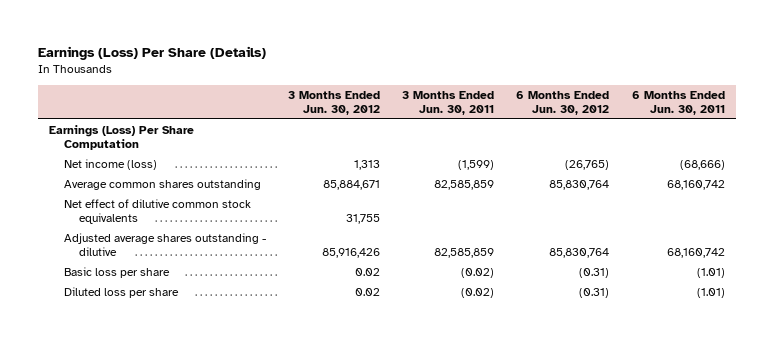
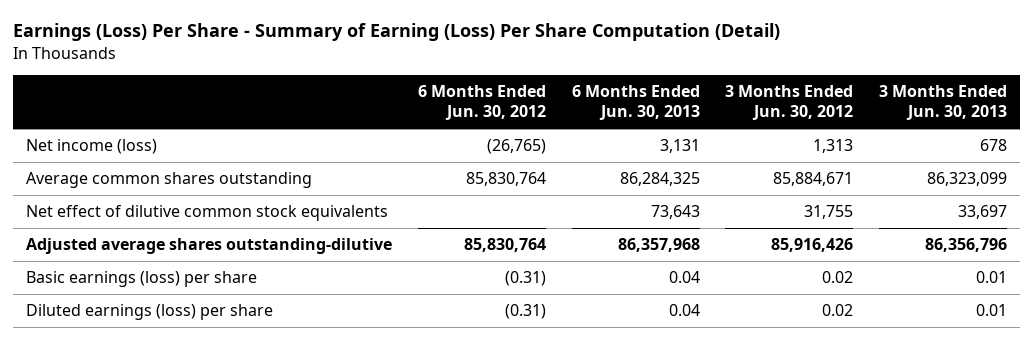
[38,45,267,60] Earnings (Loss) Per Share (Details) -> [12,23,780,42] Earnings (Loss) Per Share - Summary of Earning (Loss) Per Share Computation (Detail)
[402,90,495,115] 3 Months Ended Jun. 30, 2011 -> none
[631,90,725,115] 6 Months Ended Jun. 30, 2011 -> none
none -> [571,84,700,121] 6 Months Ended Jun. 30, 2013
none -> [879,84,1008,121] 3 Months Ended Jun. 30, 2013
[49,124,195,150] Earnings (Loss) Per Share Computation -> none
[64,232,267,256] Adjusted average shares outstanding - dilutive -> [25,238,392,255] Adjusted average shares outstanding-dilutive
[64,266,171,278] Basic loss per share -> [25,271,257,288] Basic earnings (loss) per share
[64,286,180,298] Diluted loss per share -> [25,304,273,321] Diluted earnings (loss) per share

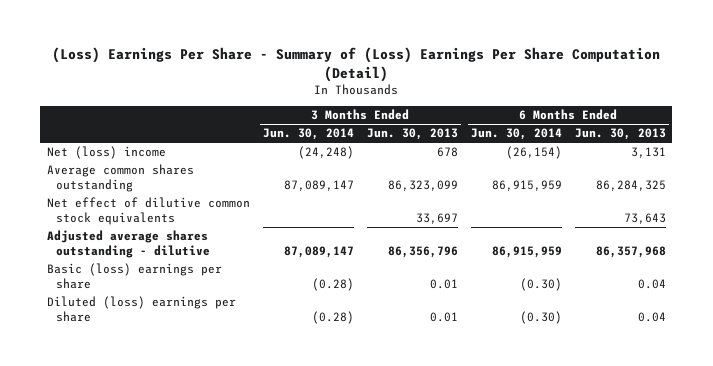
[12,23,780,42] Earnings (Loss) Per Share - Summary of Earning (Loss) Per Share Computation (Detail) -> [52,47,661,82] (Loss) Earnings Per Share - Summary of (Loss) Earnings Per Share Computation (Detail)
[417,84,546,121] 6 Months Ended Jun. 30, 2012 -> none
[725,84,854,121] 3 Months Ended Jun. 30, 2012 -> none
none -> [262,128,354,141] Jun. 30, 2014
none -> [470,128,562,141] Jun. 30, 2014
[25,139,157,155] Net income (loss) -> [46,146,166,160] Net (loss) income
[25,238,392,255] Adjusted average shares outstanding-dilutive -> [46,230,210,259] Adjusted average shares outstanding - dilutive
[25,271,257,288] Basic earnings (loss) per share -> [46,263,222,290] Basic (loss) earnings per share
[25,304,273,321] Diluted earnings (loss) per share -> [46,296,236,323] Diluted (loss) earnings per share

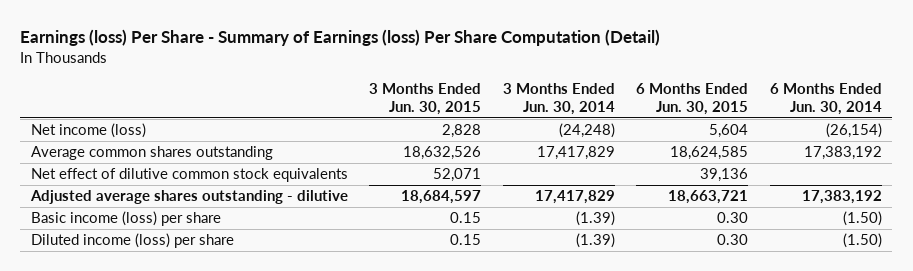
[52,47,661,82] (Loss) Earnings Per Share - Summary of (Loss) Earnings Per Share Computation (Detail) -> [20,29,661,47] Earnings (loss) Per Share - Summary of Earnings (loss) Per Share Computation (Detail)
[366,128,458,141] Jun. 30, 2013 -> none
[574,128,666,141] Jun. 30, 2013 -> none
none -> [369,83,482,116] 3 Months Ended Jun. 30, 2015
none -> [636,83,749,116] 6 Months Ended Jun. 30, 2015
[46,146,166,160] Net (loss) income -> [31,123,147,139] Net income (loss)
[283,180,354,192] 87,089,147 -> [536,146,615,161] 17,417,829
[491,180,562,192] 86,915,959 -> [803,146,882,161] 17,383,192
[283,246,354,259] 87,089,147 -> [534,190,615,205] 17,417,829
[491,246,562,259] 86,915,959 -> [801,190,882,205] 17,383,192
[46,263,222,290] Basic (loss) earnings per share -> [31,211,222,227] Basic income (loss) per share
[311,278,354,292] (0.28) -> [575,211,615,227] (1.39)
[519,278,562,292] (0.30) -> [842,211,882,227] (1.50)
[46,296,236,323] Diluted (loss) earnings per share -> [31,233,235,249] Diluted income (loss) per share
[311,311,354,325] (0.28) -> [575,233,615,249] (1.39)
[519,311,562,325] (0.30) -> [842,233,882,249] (1.50)

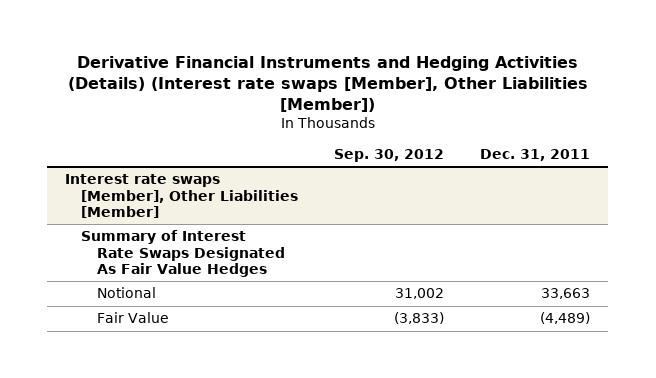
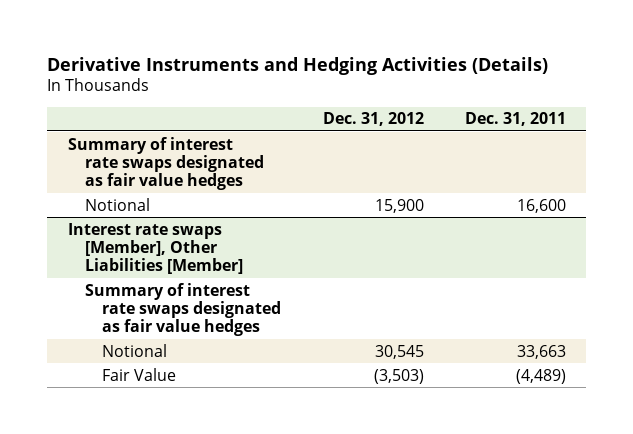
[67,55,588,112] Derivative Financial Instruments and Hedging Activities (Details) (Interest rate swaps [Member], Other Liabilities [Member]) -> [46,56,548,75] Derivative Instruments and Hedging Activities (Details)
[334,148,445,162] Sep. 30, 2012 -> none
none -> [322,112,424,127] Dec. 31, 2012
none -> [67,136,264,191] Summary of interest rate swaps designated as fair value hedges
none -> [84,197,150,211] Notional
[81,230,286,277] Summary of Interest Rate Swaps Designated As Fair Value Hedges -> [84,282,282,337] Summary of interest rate swaps designated as fair value hedges

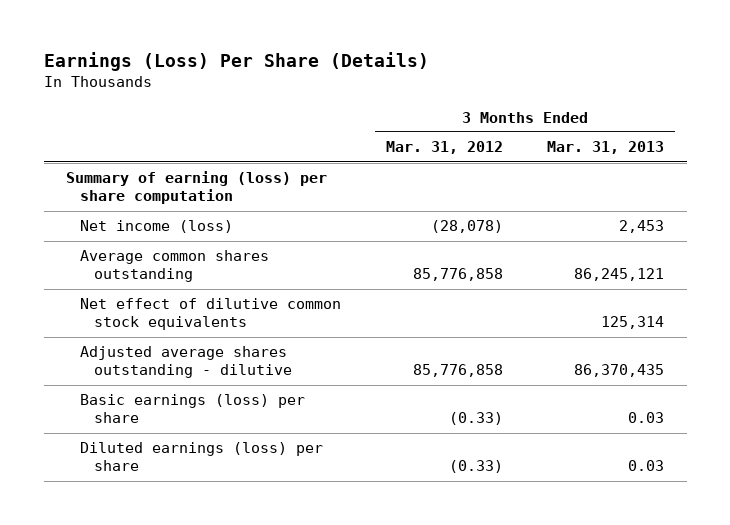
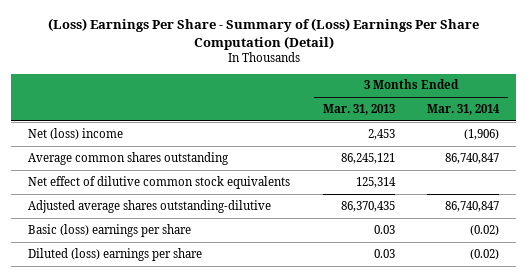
[43,52,429,72] Earnings (Loss) Per Share (Details) -> [47,17,479,50] (Loss) Earnings Per Share - Summary of (Loss) Earnings Per Share Computation (Detail)
[385,141,503,155] Mar. 31, 2012 -> none
none -> [427,104,501,116] Mar. 31, 2014
[66,171,328,205] Summary of earning (loss) per share computation -> none
[80,220,234,234] Net income (loss) -> [27,127,123,140] Net (loss) income
[80,346,293,379] Adjusted average shares outstanding - dilutive -> [27,199,271,213] Adjusted average shares outstanding-dilutive
[80,394,306,424] Basic earnings (loss) per share -> [27,223,191,237] Basic (loss) earnings per share
[80,442,324,472] Diluted earnings (loss) per share -> [27,247,202,261] Diluted (loss) earnings per share

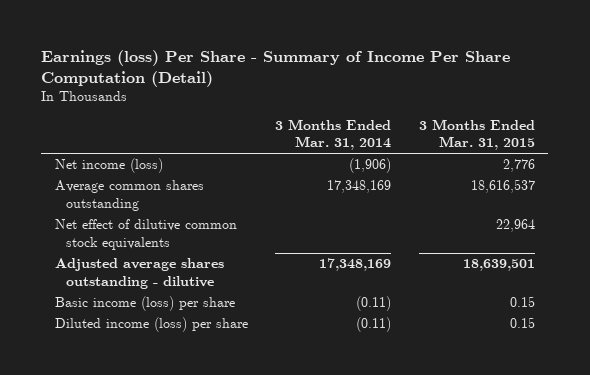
[47,17,479,50] (Loss) Earnings Per Share - Summary of (Loss) Earnings Per Share Computation (Detail) -> [41,50,511,87] Earnings (loss) Per Share - Summary of Income Per Share Computation (Detail)
[322,104,395,116] Mar. 31, 2013 -> none
none -> [418,118,535,151] 3 Months Ended Mar. 31, 2015
[27,127,123,140] Net (loss) income -> [54,158,163,174] Net income (loss)
[445,152,500,164] 86,740,847 -> [327,180,392,194] 17,348,169
[27,199,271,213] Adjusted average shares outstanding-dilutive -> [54,258,224,289] Adjusted average shares outstanding - dilutive
[445,200,500,212] 86,740,847 -> [319,258,392,272] 17,348,169
[27,223,191,237] Basic (loss) earnings per share -> [54,296,235,312] Basic income (loss) per share
[470,224,500,236] (0.02) -> [356,296,392,312] (0.11)
[27,247,202,261] Diluted (loss) earnings per share -> [54,317,248,333] Diluted income (loss) per share
[470,248,500,260] (0.02) -> [356,317,392,333] (0.11)

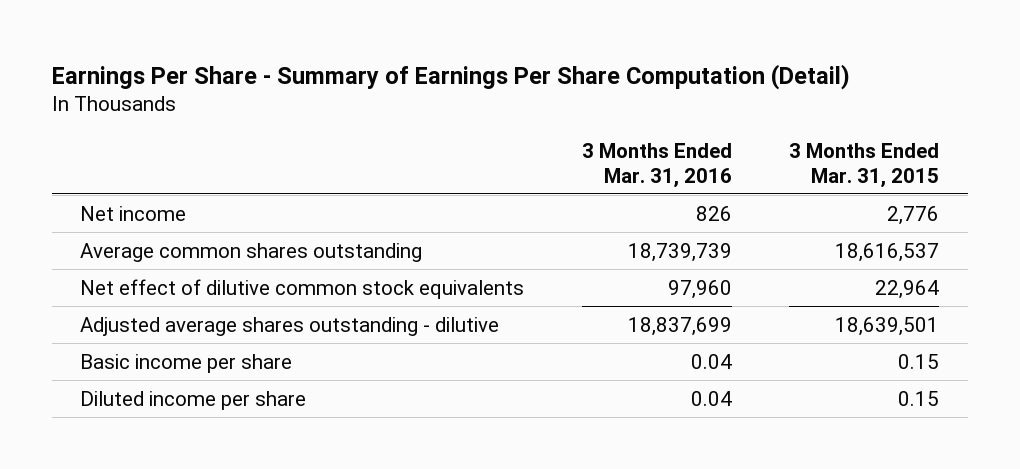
[41,50,511,87] Earnings (loss) Per Share - Summary of Income Per Share Computation (Detail) -> [51,63,850,90] Earnings Per Share - Summary of Earnings Per Share Computation (Detail)
[275,118,392,151] 3 Months Ended Mar. 31, 2014 -> none
none -> [581,143,732,188] 3 Months Ended Mar. 31, 2016
[54,158,163,174] Net income (loss) -> [80,206,187,222] Net income
[54,296,235,312] Basic income (loss) per share -> [80,354,293,374] Basic income per share
[54,317,248,333] Diluted income (loss) per share -> [80,391,307,411] Diluted income per share

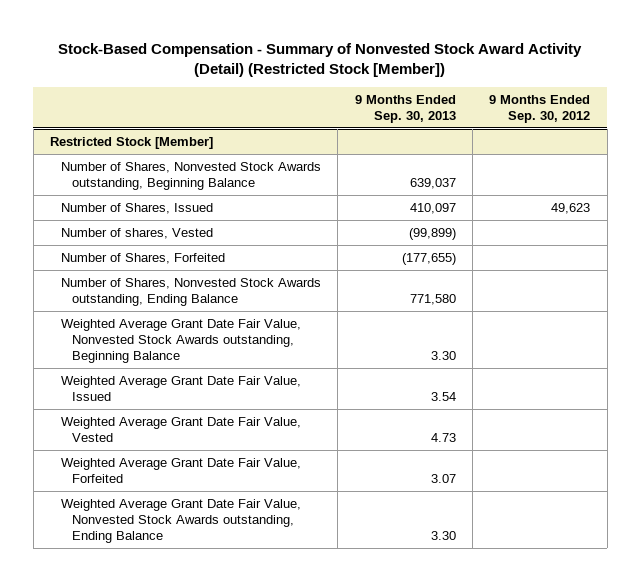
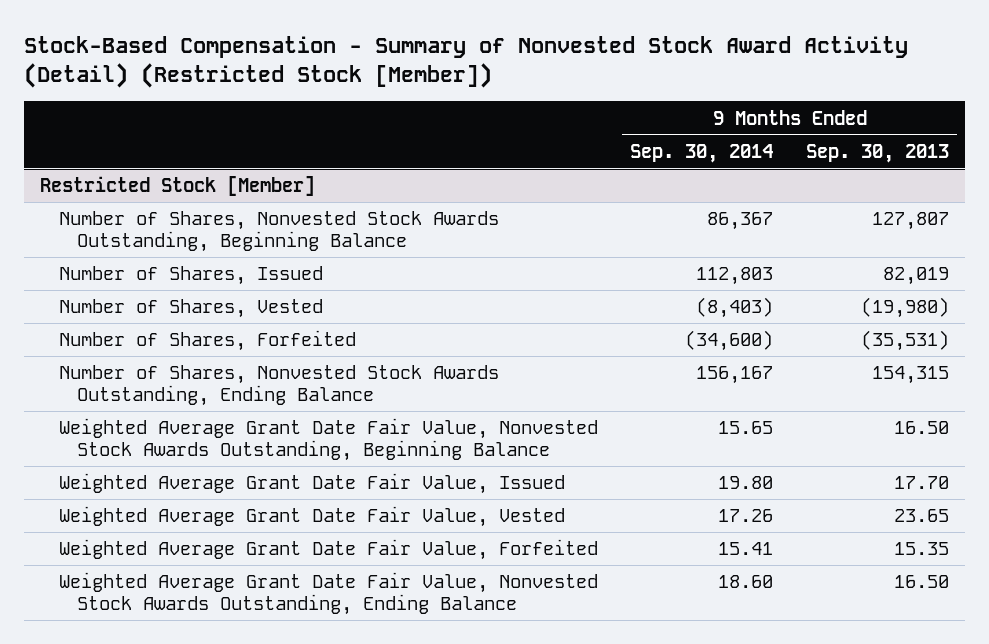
[489,95,591,124] 9 Months Ended Sep. 30, 2012 -> none
none -> [630,143,774,163] Sep. 30, 2014
[61,161,322,190] Number of Shares, Nonvested Stock Awards outstanding, Beginning Balance -> [58,211,499,253] Number of Shares, Nonvested Stock Awards Outstanding, Beginning Balance
[409,177,456,189] 639,037 -> [871,212,949,231] 127,807
[409,202,456,214] 410,097 -> [882,267,949,286] 82,019
[61,227,214,239] Number of shares, Vested -> [58,299,323,319] Number of Shares, Vested
[408,227,456,240] (99,899) -> [860,297,949,319] (19,980)
[401,252,456,265] (177,655) -> [860,330,949,352] (35,531)
[61,277,322,306] Number of Shares, Nonvested Stock Awards outstanding, Ending Balance -> [58,365,499,407] Number of Shares, Nonvested Stock Awards Outstanding, Ending Balance
[409,293,456,305] 771,580 -> [871,366,949,385] 154,315
[61,318,302,363] Weighted Average Grant Date Fair Value, Nonvested Stock Awards outstanding, Beginning Balance -> [58,418,598,462] Weighted Average Grant Date Fair Value, Nonvested Stock Awards Outstanding, Beginning Balance
[430,350,456,360] 3.30 -> [893,421,949,435] 16.50
[430,391,456,401] 3.54 -> [893,476,949,490] 17.70
[430,432,456,442] 4.73 -> [893,509,949,523] 23.65
[430,473,456,483] 3.07 -> [893,542,949,556] 15.35
[61,498,302,543] Weighted Average Grant Date Fair Value, Nonvested Stock Awards outstanding, Ending Balance -> [58,572,598,616] Weighted Average Grant Date Fair Value, Nonvested Stock Awards Outstanding, Ending Balance
[430,530,456,540] 3.30 -> [893,575,949,589] 16.50

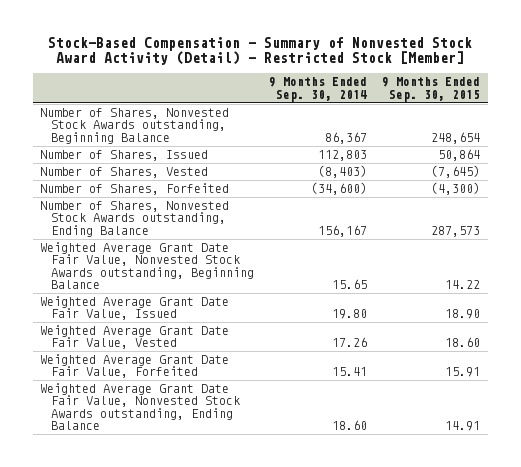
[23,36,908,89] Stock-Based Compensation - Summary of Nonvested Stock Award Activity (Detail) (Restricted Stock [Member]) -> [48,37,473,66] Stock-Based Compensation - Summary of Nonvested Stock Award Activity (Detail) - Restricted Stock [Member]
[805,143,949,163] Sep. 30, 2013 -> none
none -> [382,77,481,102] 9 Months Ended Sep. 30, 2015
[39,176,315,197] Restricted Stock [Member] -> none
[58,211,499,253] Number of Shares, Nonvested Stock Awards Outstanding, Beginning Balance -> [40,108,230,144] Number of Shares, Nonvested Stock Awards outstanding, Beginning Balance
[58,365,499,407] Number of Shares, Nonvested Stock Awards Outstanding, Ending Balance -> [40,201,230,237] Number of Shares, Nonvested Stock Awards outstanding, Ending Balance
[58,418,598,462] Weighted Average Grant Date Fair Value, Nonvested Stock Awards Outstanding, Beginning Balance -> [40,242,255,290] Weighted Average Grant Date Fair Value, Nonvested Stock Awards outstanding, Beginning Balance
[58,572,598,616] Weighted Average Grant Date Fair Value, Nonvested Stock Awards Outstanding, Ending Balance -> [40,383,241,431] Weighted Average Grant Date Fair Value, Nonvested Stock Awards outstanding, Ending Balance

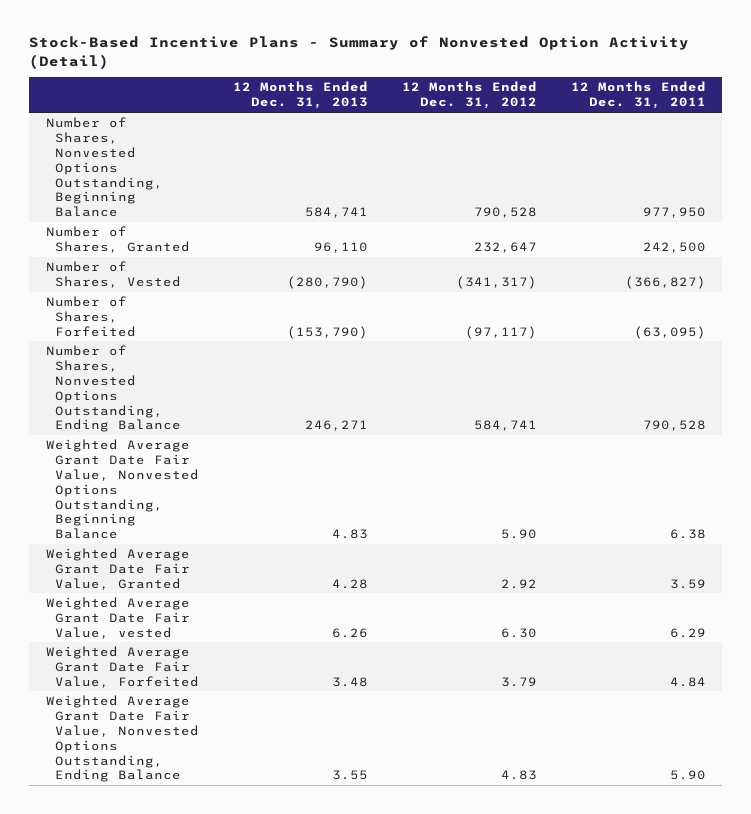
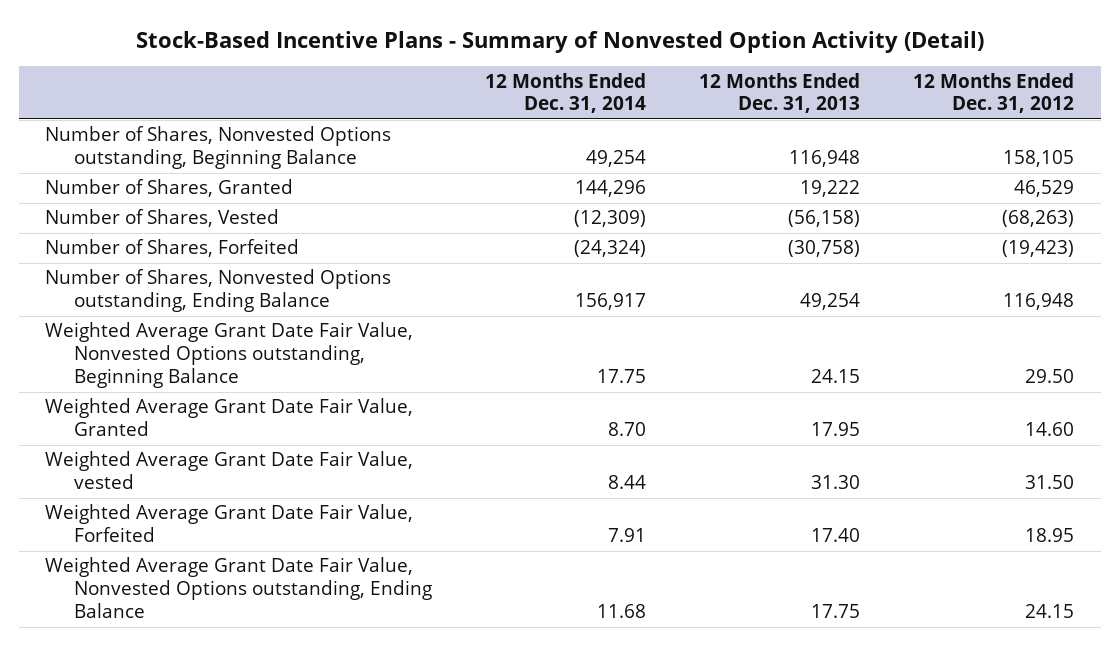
[570,81,706,110] 12 Months Ended Dec. 31, 2011 -> none
none -> [485,72,647,114] 12 Months Ended Dec. 31, 2014
[45,116,163,218] Number of Shares, Nonvested Options Outstanding, Beginning Balance -> [45,126,392,170] Number of Shares, Nonvested Options outstanding, Beginning Balance
[304,207,368,219] 584,741 -> [789,150,861,168] 116,948
[473,207,537,219] 790,528 -> [1003,150,1075,168] 158,105
[313,241,368,253] 96,110 -> [800,180,861,198] 19,222
[473,241,537,253] 232,647 -> [1014,180,1075,198] 46,529
[286,275,368,289] (280,790) -> [788,210,861,228] (56,158)
[455,275,537,289] (341,317) -> [1002,210,1075,228] (68,263)
[286,325,368,339] (153,790) -> [788,240,861,258] (30,758)
[464,325,537,339] (97,117) -> [1002,240,1075,258] (19,423)
[45,344,181,433] Number of Shares, Nonvested Options Outstanding, Ending Balance -> [45,269,392,313] Number of Shares, Nonvested Options outstanding, Ending Balance
[304,420,368,432] 246,271 -> [800,293,861,311] 49,254
[473,420,537,432] 584,741 -> [1003,293,1075,311] 116,948
[45,438,199,540] Weighted Average Grant Date Fair Value, Nonvested Options Outstanding, Beginning Balance -> [45,322,414,389] Weighted Average Grant Date Fair Value, Nonvested Options outstanding, Beginning Balance
[331,529,368,540] 4.83 -> [811,369,861,384] 24.15
[500,529,537,540] 5.90 -> [1025,369,1075,384] 29.50
[331,578,368,589] 4.28 -> [811,422,861,437] 17.95
[500,578,537,589] 2.92 -> [1025,422,1075,437] 14.60
[331,627,368,638] 6.26 -> [811,475,861,490] 31.30
[500,627,537,638] 6.30 -> [1025,475,1075,490] 31.50
[331,676,368,687] 3.48 -> [811,528,861,543] 17.40
[500,676,537,687] 3.79 -> [1025,528,1075,543] 18.95
[45,694,199,783] Weighted Average Grant Date Fair Value, Nonvested Options Outstanding, Ending Balance -> [45,557,432,619] Weighted Average Grant Date Fair Value, Nonvested Options outstanding, Ending Balance
[331,770,368,781] 3.55 -> [811,604,861,619] 17.75
[500,770,537,781] 4.83 -> [1025,604,1075,619] 24.15

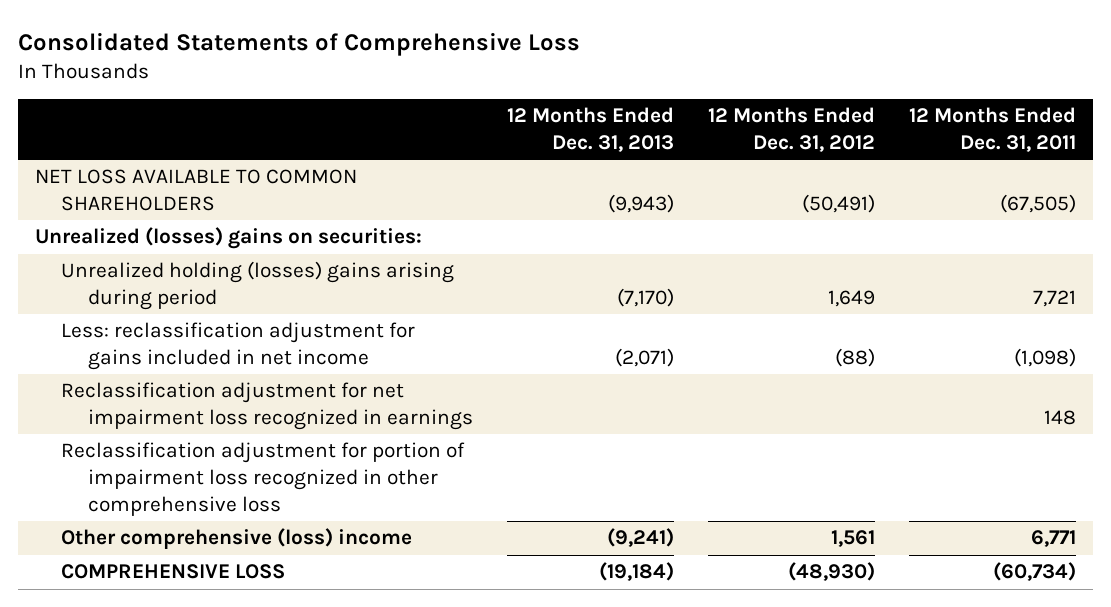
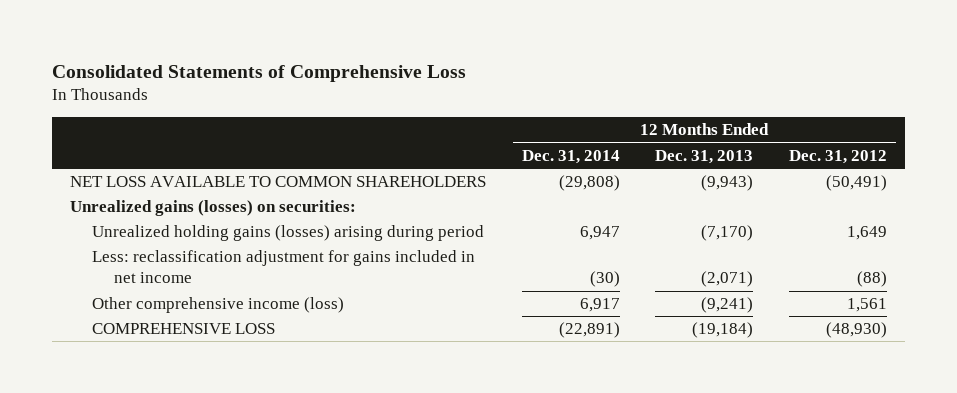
[909,107,1077,152] 12 Months Ended Dec. 31, 2011 -> none
none -> [521,149,620,164] Dec. 31, 2014
[34,227,422,250] Unrealized (losses) gains on securities: -> [69,200,356,217] Unrealized gains (losses) on securities:
[61,261,455,311] Unrealized holding (losses) gains arising during period -> [92,225,485,242] Unrealized holding gains (losses) arising during period
[61,382,473,431] Reclassification adjustment for net impairment loss recognized in earnings -> none
[61,442,466,516] Reclassification adjustment for portion of impairment loss recognized in other comprehensive loss -> none
[61,528,413,550] Other comprehensive (loss) income -> [92,297,345,314] Other comprehensive income (loss)

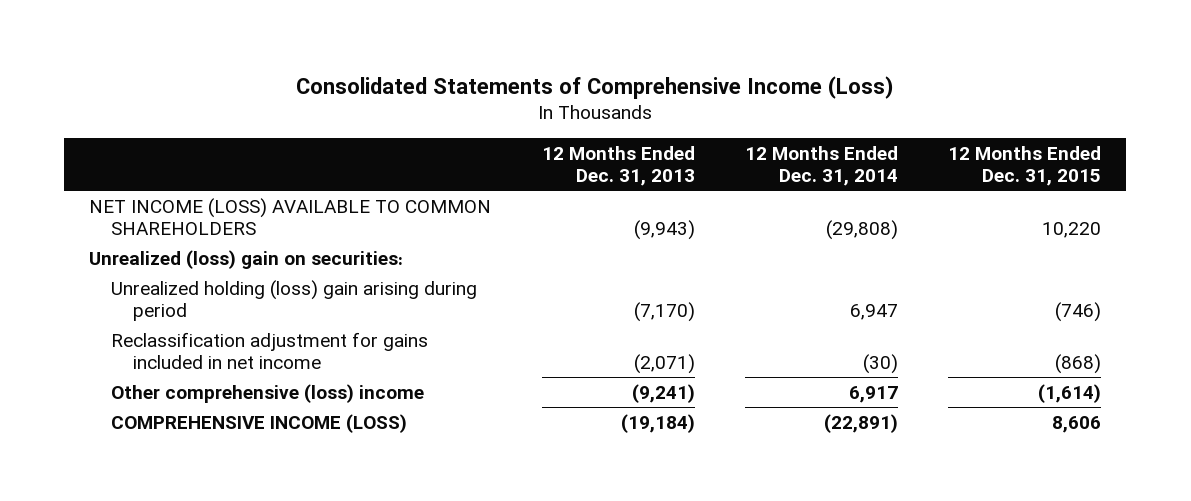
[51,64,466,82] Consolidated Statements of Comprehensive Loss -> [296,75,895,99] Consolidated Statements of Comprehensive Income (Loss)
[789,149,888,164] Dec. 31, 2012 -> none
none -> [948,145,1102,187] 12 Months Ended Dec. 31, 2015
[69,176,486,188] NET LOSS AVAILABLE TO COMMON SHAREHOLDERS -> [89,197,492,236] NET INCOME (LOSS) AVAILABLE TO COMMON SHAREHOLDERS
[69,200,356,217] Unrealized gains (losses) on securities: -> [89,249,404,269] Unrealized (loss) gain on securities:
[92,225,485,242] Unrealized holding gains (losses) arising during period -> [111,279,478,322] Unrealized holding (loss) gain arising during period
[92,250,476,284] Less: reclassification adjustment for gains included in net income -> [111,331,429,370] Reclassification adjustment for gains included in net income
[92,297,345,314] Other comprehensive income (loss) -> [111,383,425,403] Other comprehensive (loss) income
[92,323,276,335] COMPREHENSIVE LOSS -> [111,413,408,433] COMPREHENSIVE INCOME (LOSS)

